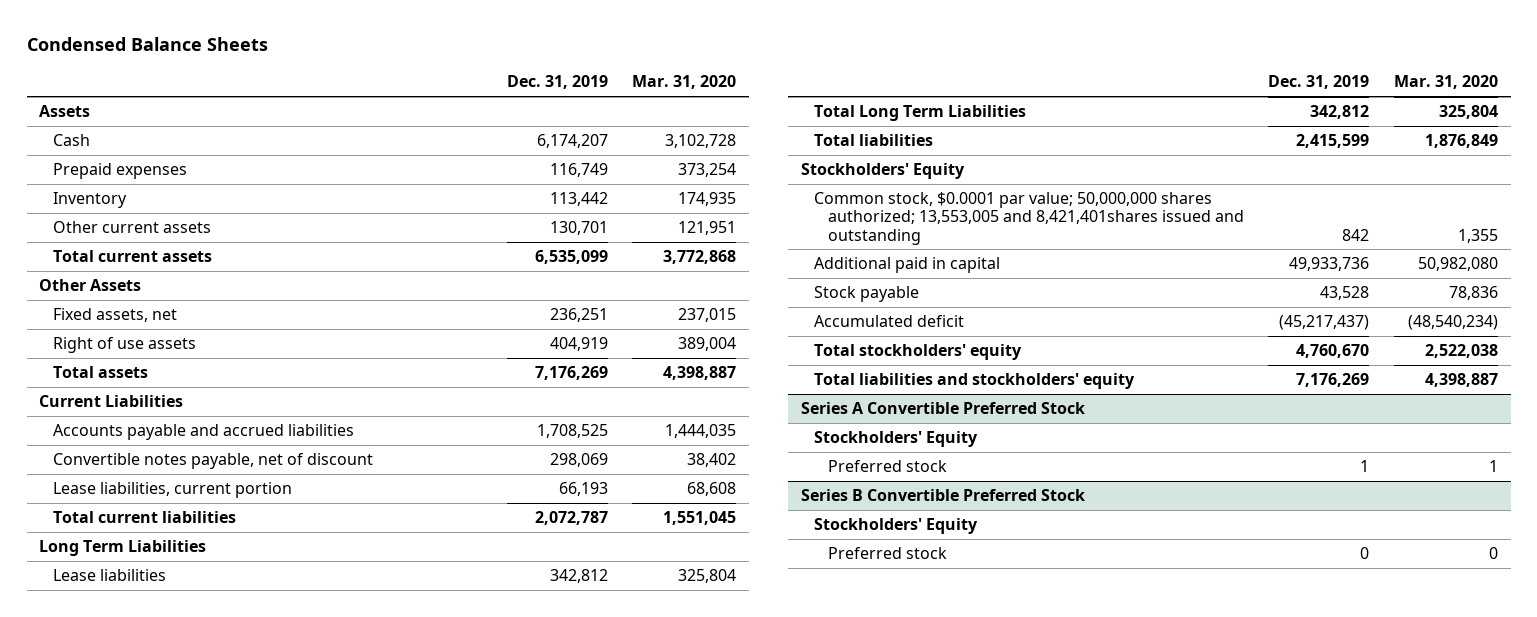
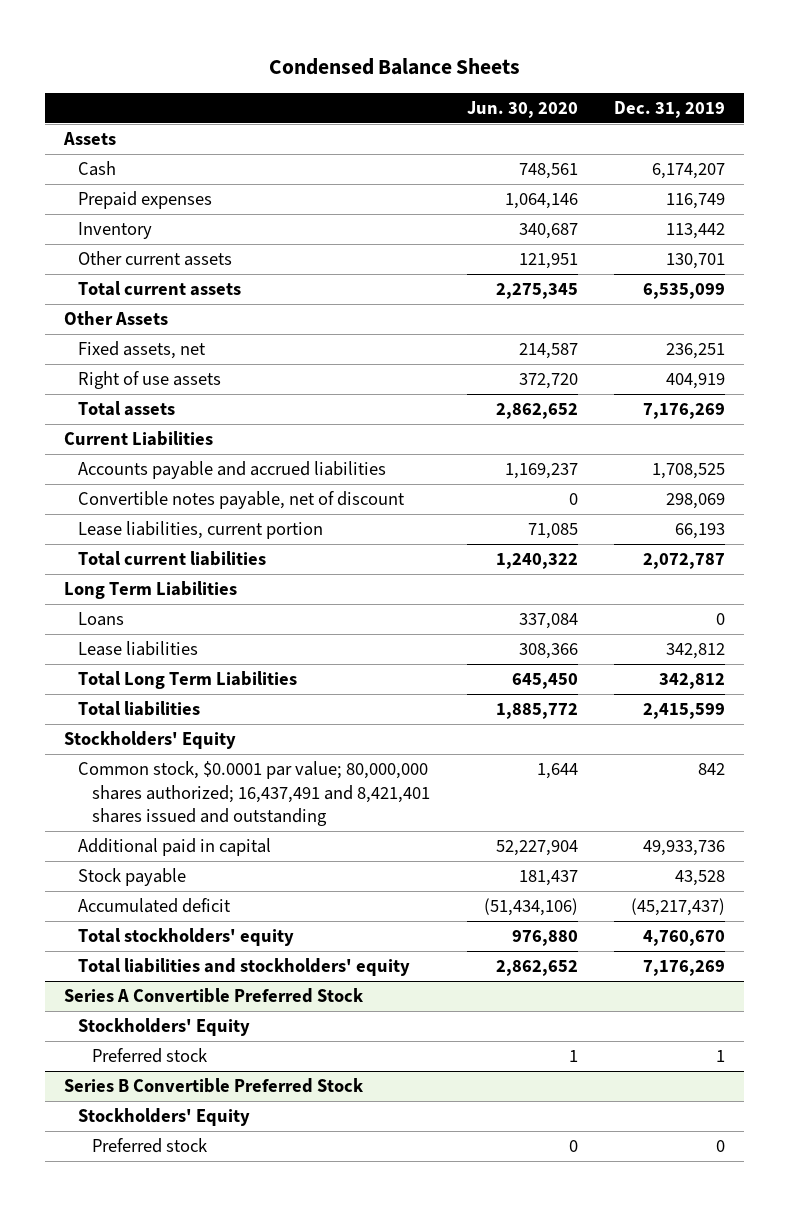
[632,75,737,90] Mar. 31, 2020 -> none
none -> [466,101,578,119] Jun. 30, 2020
none -> [77,611,124,626] Loans
[814,192,1244,245] Common stock, $0.0001 par value; 50,000,000 shares authorized; 13,553,005 and 8,421,401shares issued and outstanding -> [77,760,430,827] Common stock, $0.0001 par value; 80,000,000 shares authorized; 16,437,491 and 8,421,401 shares issued and outstanding

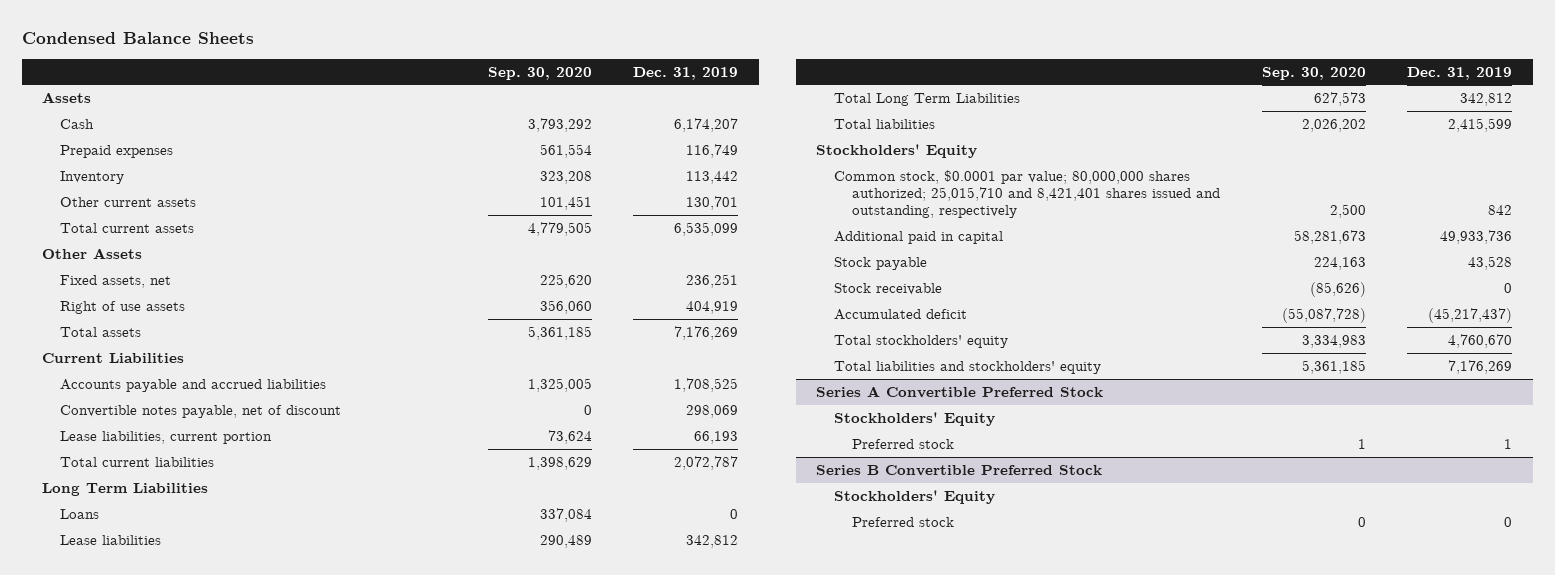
[466,101,578,119] Jun. 30, 2020 -> none
none -> [487,66,592,80] Sep. 30, 2020
[77,760,430,827] Common stock, $0.0001 par value; 80,000,000 shares authorized; 16,437,491 and 8,421,401 shares issued and outstanding -> [834,169,1220,219] Common stock, $0.0001 par value; 80,000,000 shares authorized; 25,015,710 and 8,421,401 shares issued and outstanding, respectively
none -> [834,282,943,295] Stock receivable

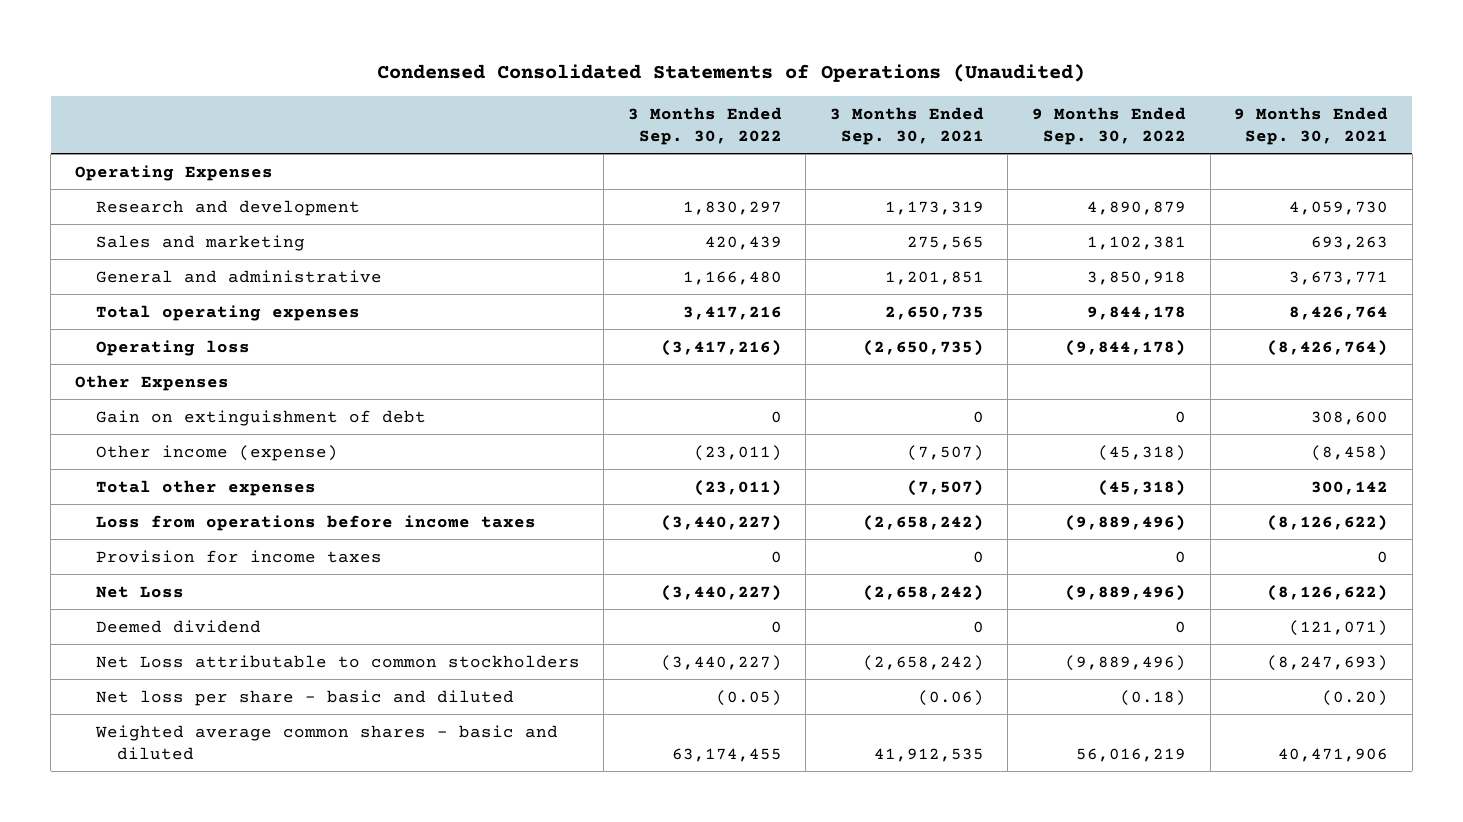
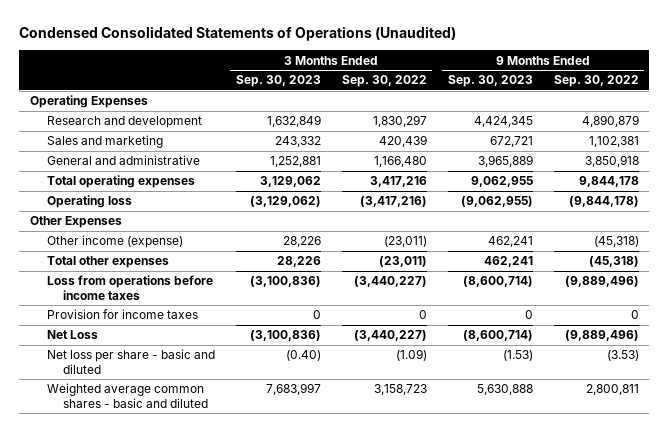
[829,106,984,145] 3 Months Ended Sep. 30, 2021 -> none
[1234,106,1389,145] 9 Months Ended Sep. 30, 2021 -> none
none -> [235,75,321,88] Sep. 30, 2023
none -> [447,75,533,88] Sep. 30, 2023
[95,409,426,426] Gain on extinguishment of debt -> none
[95,619,261,633] Deemed dividend -> none
[95,654,580,668] Net Loss attributable to common stockholders -> none
[715,689,782,706] (0.05) -> [395,349,427,362] (1.09)
[1119,689,1186,706] (0.18) -> [606,350,639,362] (3.53)
[671,747,782,762] 63,174,455 -> [373,384,427,396] 3,158,723
[1075,747,1186,762] 56,016,219 -> [585,384,639,396] 2,800,811

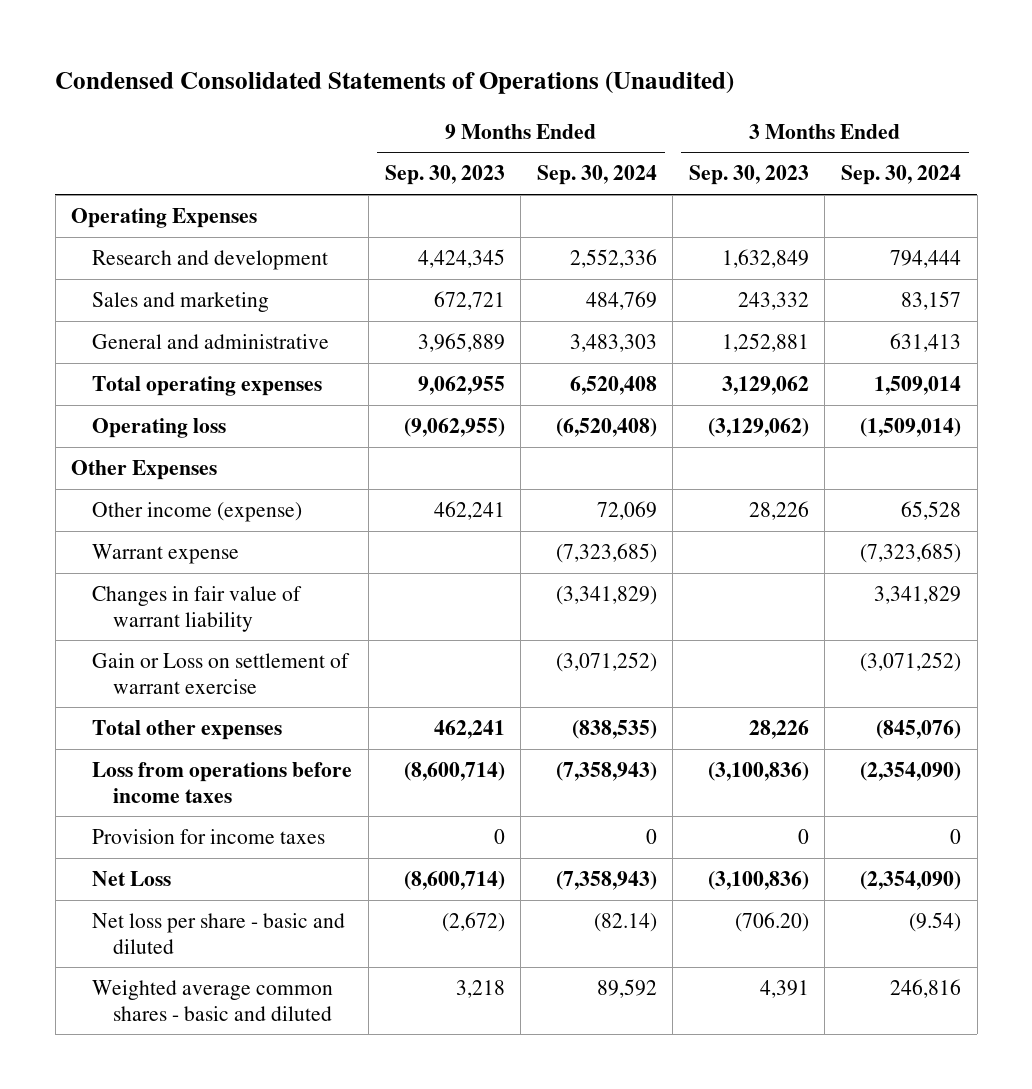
[341,75,427,88] Sep. 30, 2022 -> none
[553,75,639,88] Sep. 30, 2022 -> none
none -> [536,165,657,186] Sep. 30, 2024
none -> [840,165,961,186] Sep. 30, 2024
none -> [92,544,240,565] Warrant expense
none -> [92,586,303,632] Changes in fair value of warrant liability
none -> [92,653,351,694] Gain or Loss on settlement of warrant exercise
[285,350,321,362] (0.40) -> [734,912,809,933] (706.20)
[502,350,533,362] (1.53) -> [441,912,505,933] (2,672)
[265,383,321,396] 7,683,997 -> [759,980,809,999] 4,391
[476,384,533,396] 5,630,888 -> [455,980,505,999] 3,218

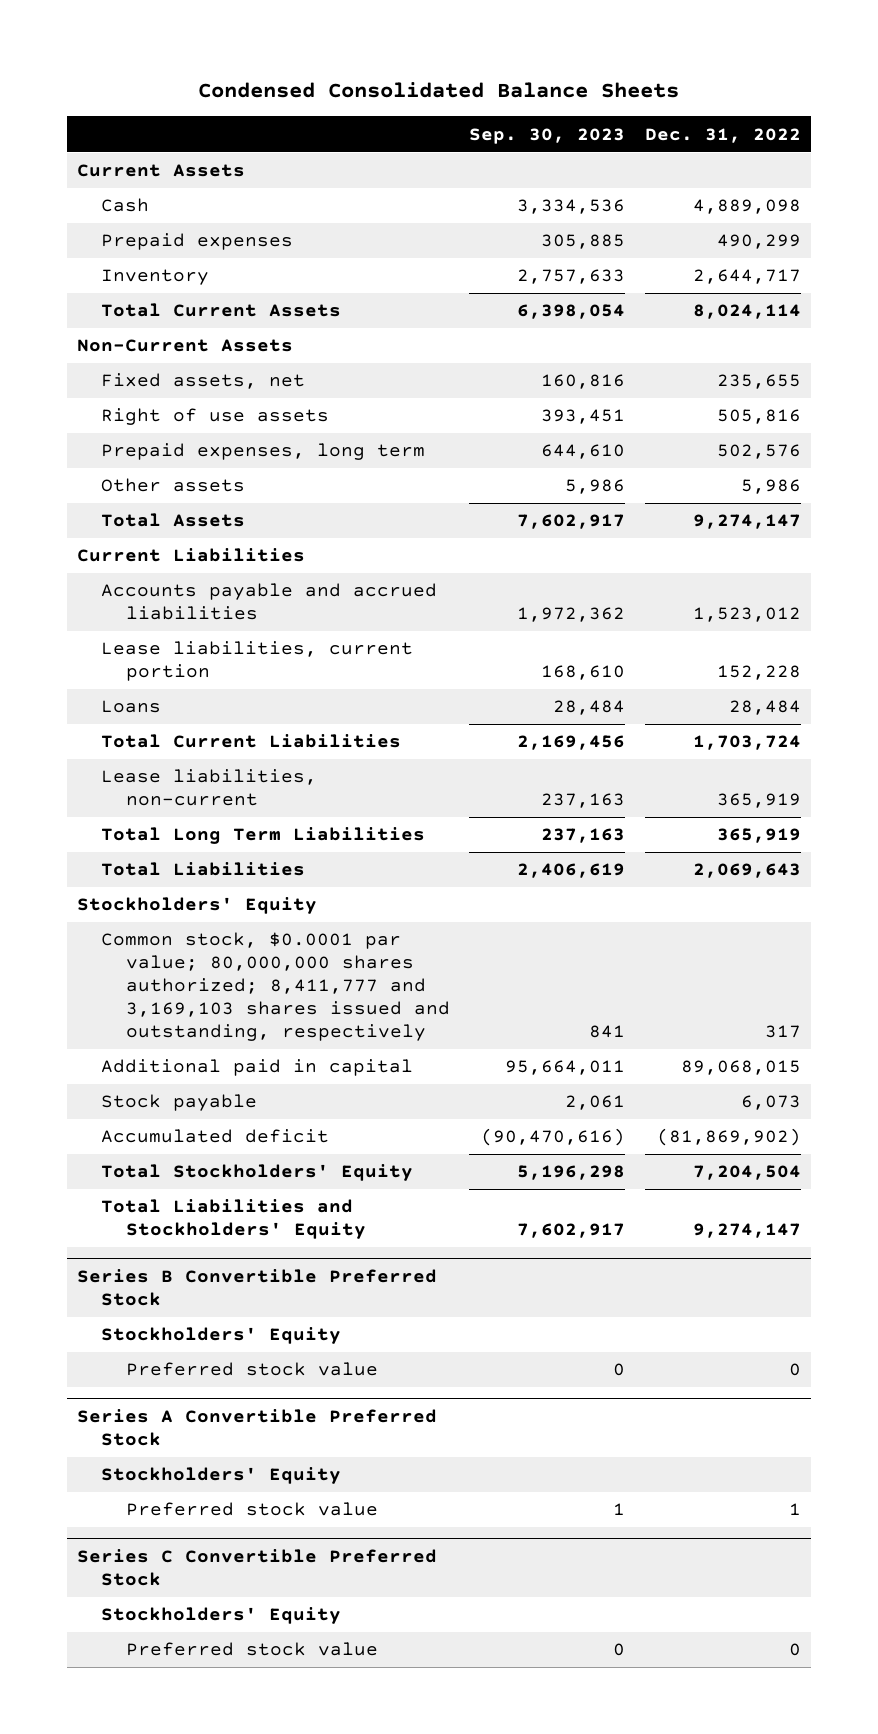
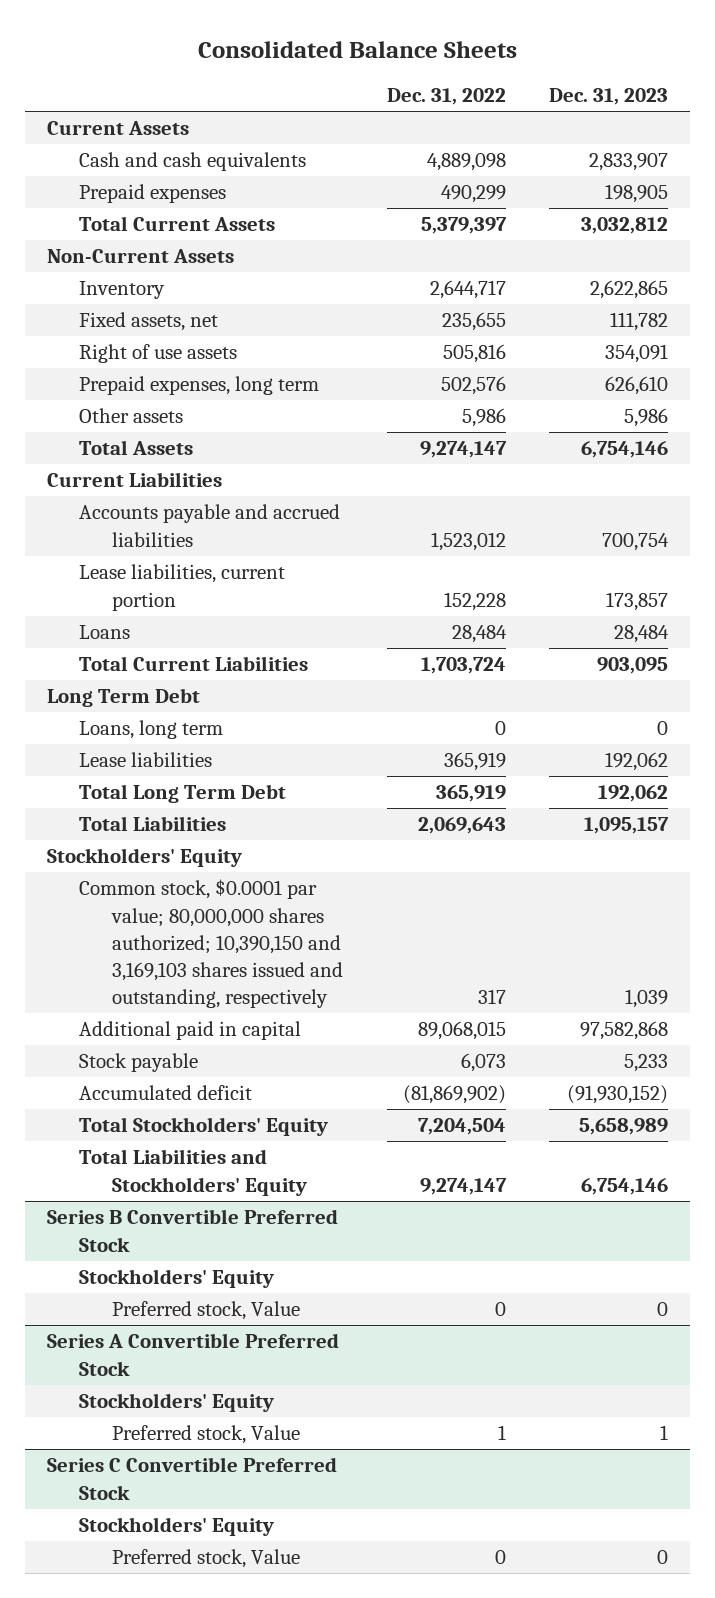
[197,82,679,99] Condensed Consolidated Balance Sheets -> [197,40,517,58] Consolidated Balance Sheets
[469,127,626,144] Sep. 30, 2023 -> none
none -> [549,88,669,106] Dec. 31, 2023
[101,198,150,213] Cash -> [79,152,307,172] Cash and cash equivalents
[693,304,802,320] 8,024,114 -> [420,217,507,235] 5,379,397
[101,269,210,286] Inventory -> [79,281,166,300] Inventory
none -> [46,688,200,708] Long Term Debt
none -> [79,720,224,740] Loans, long term
[101,769,318,807] Lease liabilities, non-current -> [79,752,213,768] Lease liabilities
[101,827,426,845] Total Long Term Liabilities -> [79,784,287,804] Total Long Term Debt
[101,932,450,1042] Common stock, $0.0001 par value; 80,000,000 shares authorized; 8,411,777 and 3,169,103 shares issued and outstanding, respectively -> [79,879,343,1008] Common stock, $0.0001 par value; 80,000,000 shares authorized; 10,390,150 and 3,169,103 shares issued and outstanding, respectively
[125,1362,378,1377] Preferred stock value -> [111,1301,300,1321] Preferred stock, Value
[125,1502,378,1517] Preferred stock value -> [111,1425,300,1445] Preferred stock, Value
[125,1642,378,1657] Preferred stock value -> [111,1549,300,1569] Preferred stock, Value

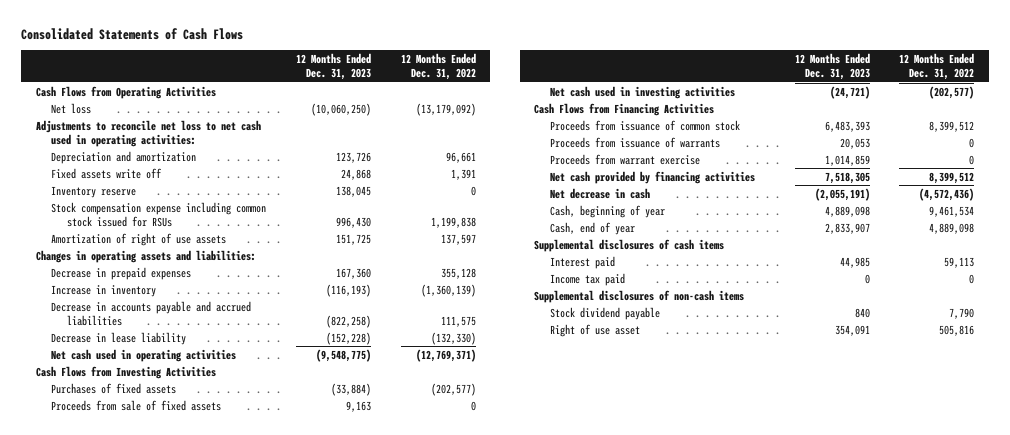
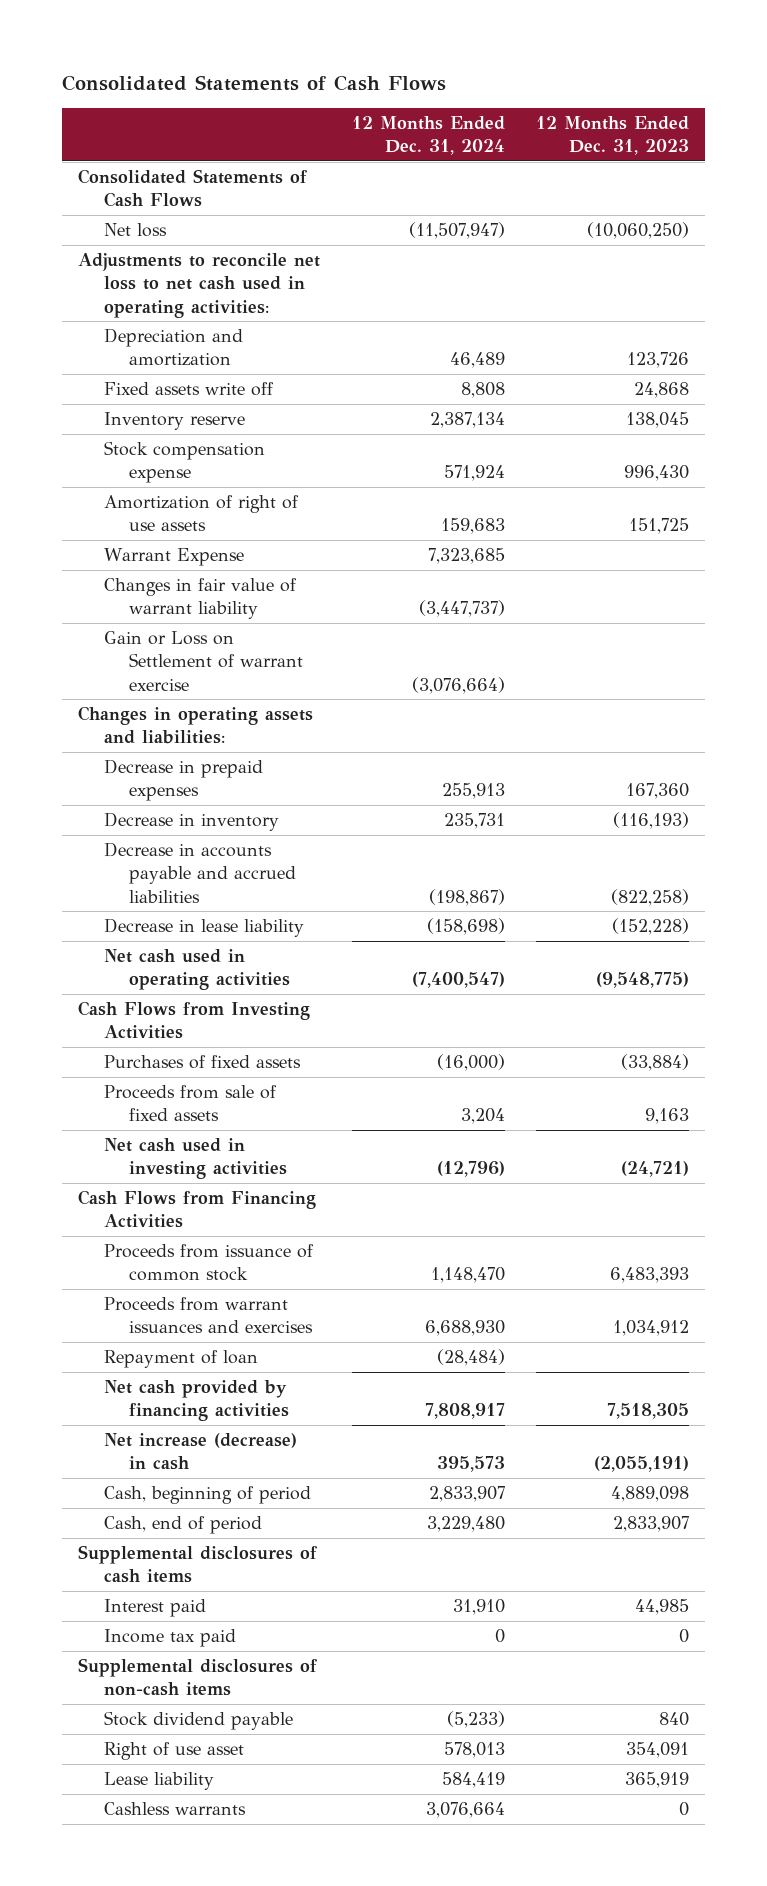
[400,53,476,81] 12 Months Ended Dec. 31, 2022 -> none
none -> [351,115,505,156] 12 Months Ended Dec. 31, 2024
[35,85,216,99] Cash Flows from Operating Activities -> none
none -> [77,169,308,208] Consolidated Statements of Cash Flows
[51,201,267,227] Stock compensation expense including common stock issued for RSUs -> [103,441,265,484] Stock compensation expense
none -> [103,548,244,567] Warrant Expense
none -> [103,578,297,620] Changes in fair value of warrant liability
none -> [103,631,304,691] Gain or Loss on Settlement of warrant exercise
[51,284,157,297] Increase in inventory -> [103,812,279,832] Decrease in inventory
[550,153,701,165] Proceeds from warrant exercise -> none
[550,136,721,148] Proceeds from issuance of warrants -> [103,1297,314,1334] Proceeds from warrant issuances and exercises
[839,137,870,149] 20,053 -> [613,1320,690,1337] 1,034,912
none -> [103,1350,258,1369] Repayment of loan
[550,187,651,199] Net decrease in cash -> [103,1433,297,1471] Net increase (decrease) in cash
[550,204,666,218] Cash, beginning of year -> [103,1486,311,1505] Cash, beginning of period
[550,221,636,235] Cash, end of year -> [103,1516,262,1535] Cash, end of period
none -> [103,1772,214,1791] Lease liability
none -> [103,1802,246,1816] Cashless warrants

